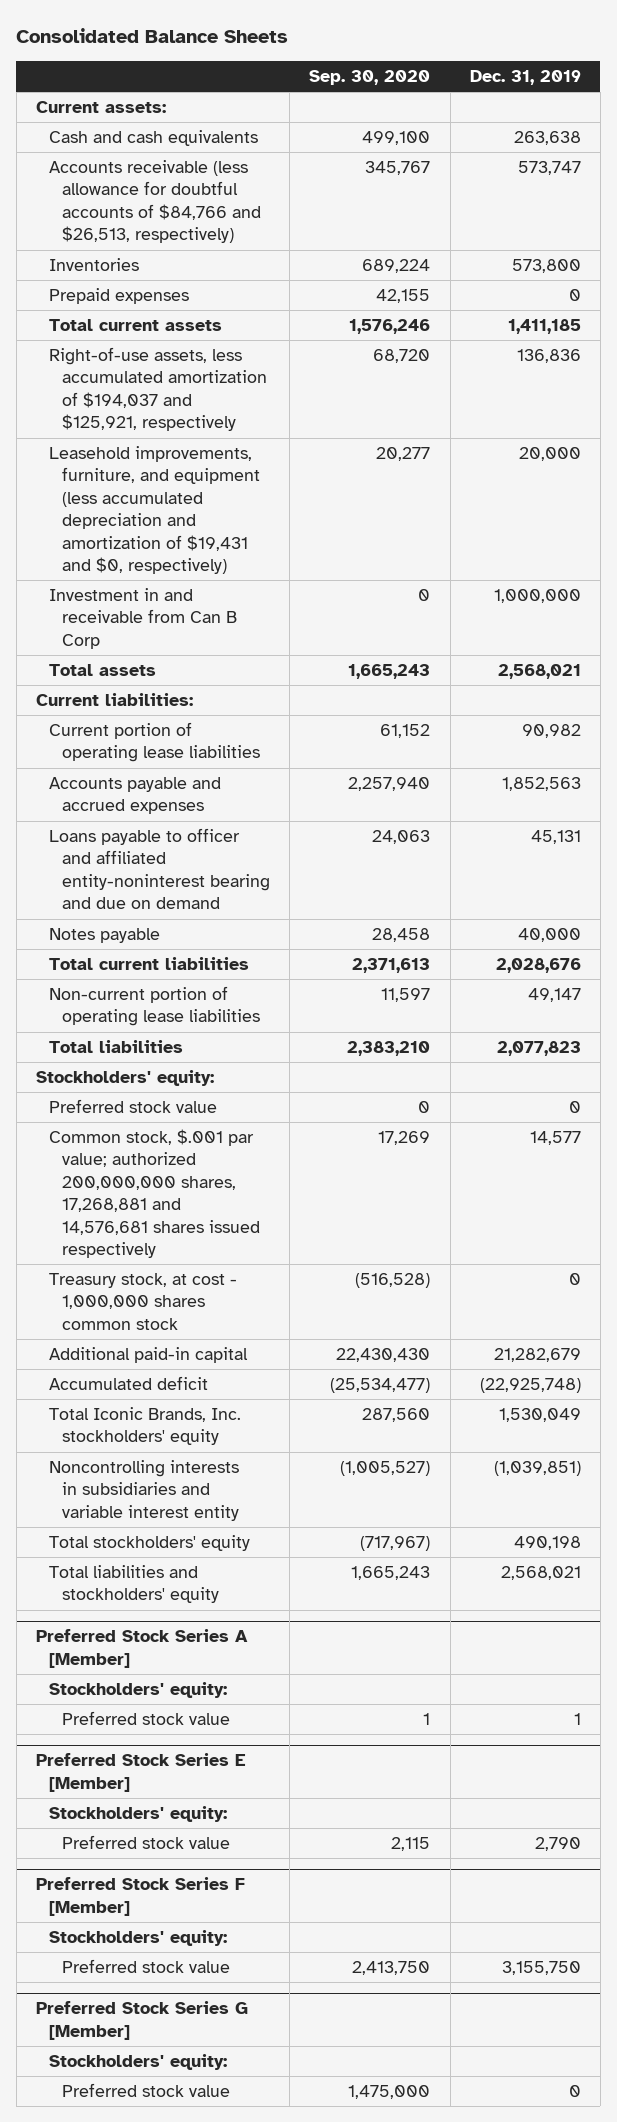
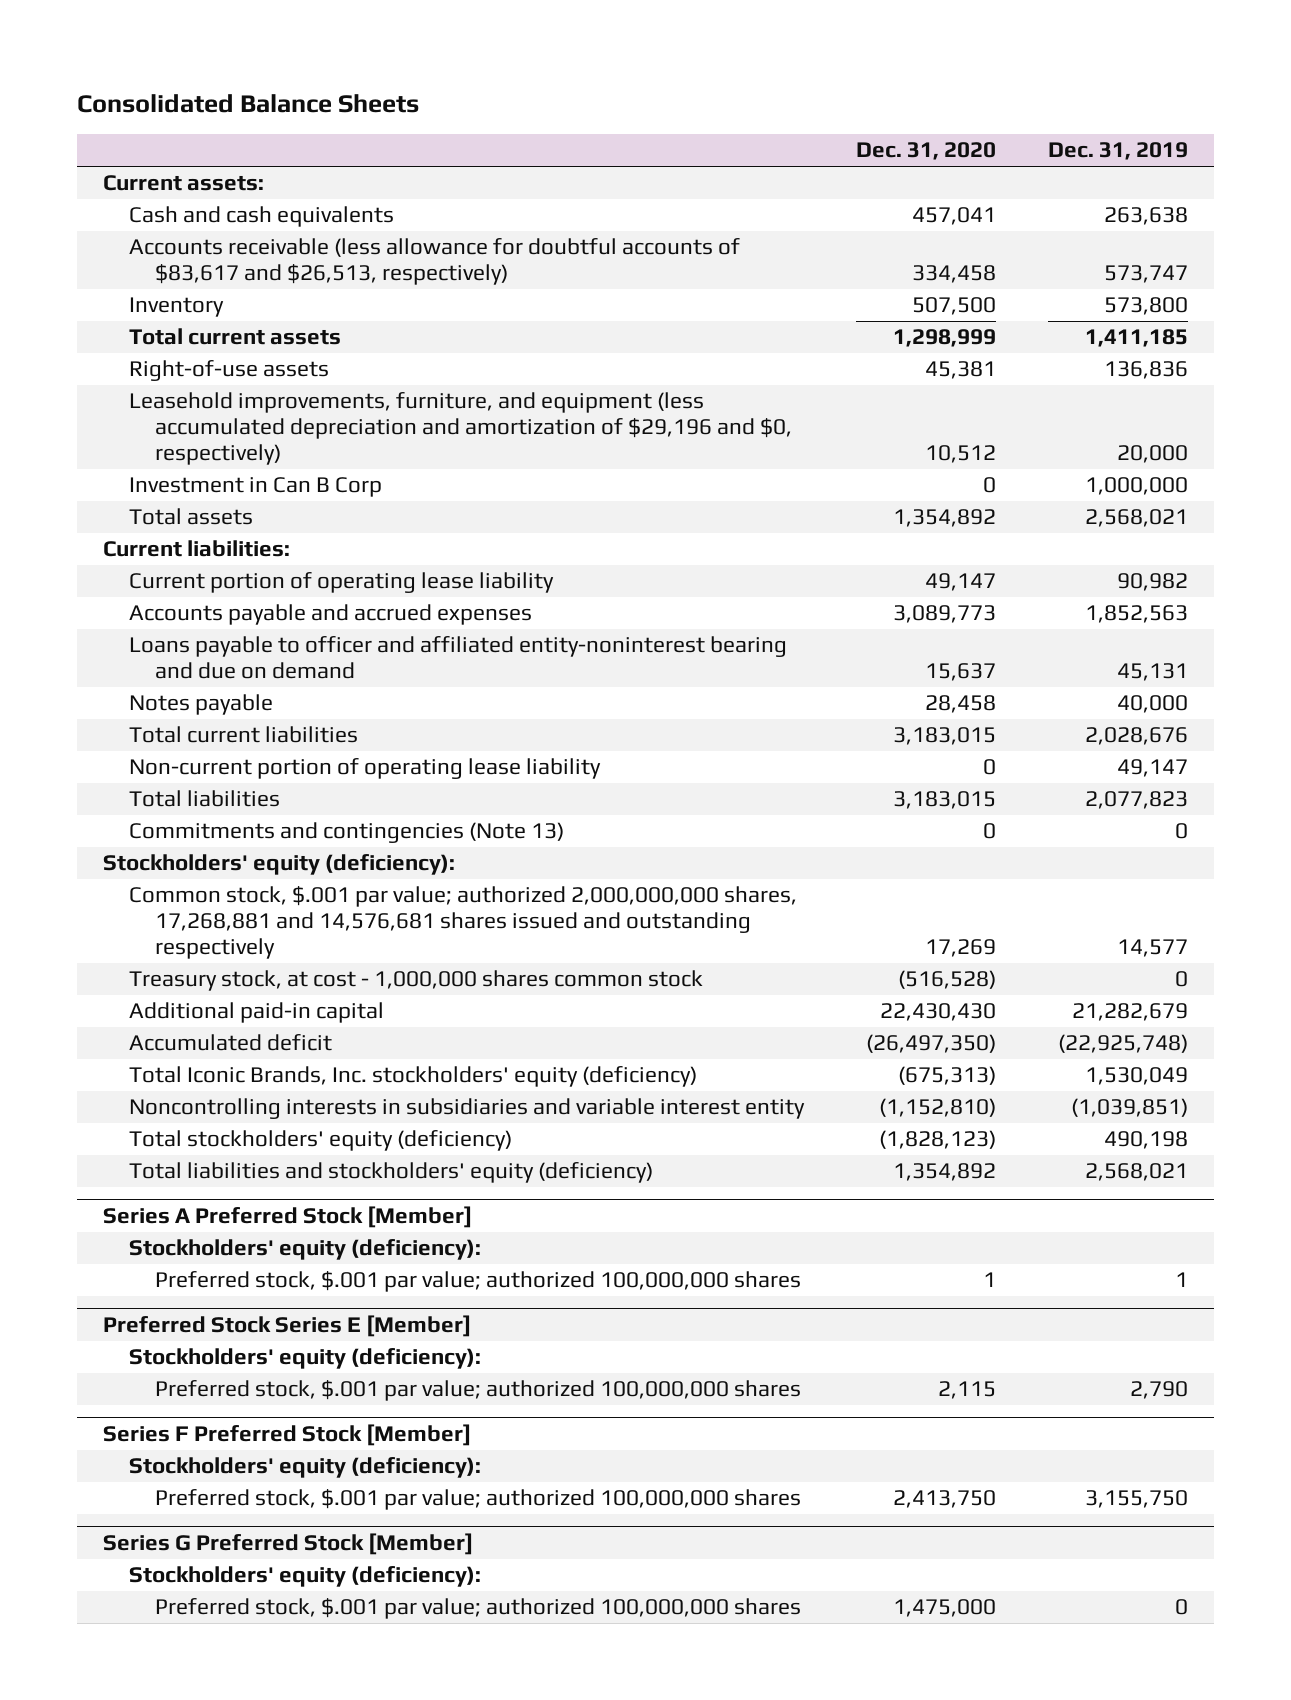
[309,69,431,85] Sep. 30, 2020 -> none
none -> [855,142,996,161] Dec. 31, 2020
[48,288,189,305] Prepaid expenses -> none
[48,160,262,244] Accounts receivable (less allowance for doubtful accounts of $84,766 and $26,513, respectively) -> [129,238,741,286] Accounts receivable (less allowance for doubtful accounts of $83,617 and $26,513, respectively)
[48,258,139,272] Inventories -> [129,297,225,318] Inventory
[48,347,268,432] Right-of-use assets, less accumulated amortization of $194,037 and $125,921, respectively -> [129,360,330,382] Right-of-use assets
[48,446,261,574] Leasehold improvements, furniture, and equipment (less accumulated depreciation and amortization of $19,431 and $0, respectively) -> [129,392,793,465] Leasehold improvements, furniture, and equipment (less accumulated depreciation and amortization of $29,196 and $0, respectively)
[48,588,238,649] Investment in and receivable from Can B Corp -> [129,477,383,498] Investment in Can B Corp
[48,722,261,763] Current portion of operating lease liabilities -> [129,572,555,594] Current portion of operating lease liability
[48,986,261,1027] Non-current portion of operating lease liabilities -> [129,758,602,780] Non-current portion of operating lease liability
[48,1099,217,1114] Preferred stock value -> none
none -> [129,822,565,844] Commitments and contingencies (Note 13)
[35,1070,214,1087] Stockholders' equity: -> [103,854,456,876] Stockholders' equity (deficiency):
[48,1129,261,1258] Common stock, $.001 par value; authorized 200,000,000 shares, 17,268,881 and 14,576,681 shares issued respectively -> [129,886,798,959] Common stock, $.001 par value; authorized 2,000,000,000 shares, 17,268,881 and 14,576,681 shares issued and outstanding respectively
[48,1407,241,1446] Total Iconic Brands, Inc. stockholders' equity -> [129,1066,698,1088] Total Iconic Brands, Inc. stockholders' equity (deficiency)
[48,1535,250,1552] Total stockholders' equity -> [129,1130,513,1152] Total stockholders' equity (deficiency)
[48,1565,220,1604] Total liabilities and stockholders' equity -> [129,1162,654,1184] Total liabilities and stockholders' equity (deficiency)
[35,1629,248,1668] Preferred Stock Series A [Member] -> [103,1206,473,1229] Series A Preferred Stock [Member]
[48,1682,227,1699] Stockholders' equity: -> [129,1239,482,1261] Stockholders' equity (deficiency):
[62,1711,231,1726] Preferred stock value -> [155,1271,802,1293] Preferred stock, $.001 par value; authorized 100,000,000 shares
[48,1806,227,1823] Stockholders' equity: -> [129,1348,482,1370] Stockholders' equity (deficiency):
[62,1835,231,1850] Preferred stock value -> [155,1380,802,1402] Preferred stock, $.001 par value; authorized 100,000,000 shares
[35,1877,245,1916] Preferred Stock Series F [Member] -> [103,1424,472,1447] Series F Preferred Stock [Member]
[48,1930,227,1947] Stockholders' equity: -> [129,1457,482,1479] Stockholders' equity (deficiency):
[62,1959,231,1974] Preferred stock value -> [155,1489,802,1511] Preferred stock, $.001 par value; authorized 100,000,000 shares
[35,2001,248,2040] Preferred Stock Series G [Member] -> [103,1533,474,1556] Series G Preferred Stock [Member]
[48,2054,227,2071] Stockholders' equity: -> [129,1566,482,1588] Stockholders' equity (deficiency):
[62,2083,231,2098] Preferred stock value -> [155,1598,802,1620] Preferred stock, $.001 par value; authorized 100,000,000 shares

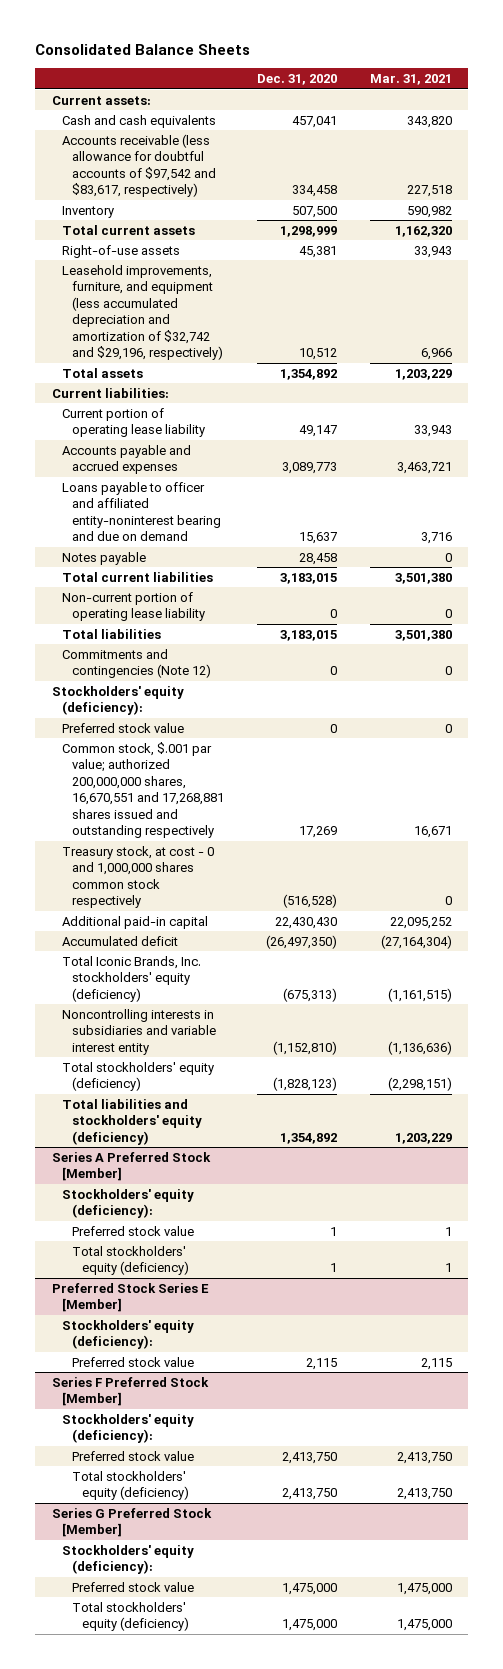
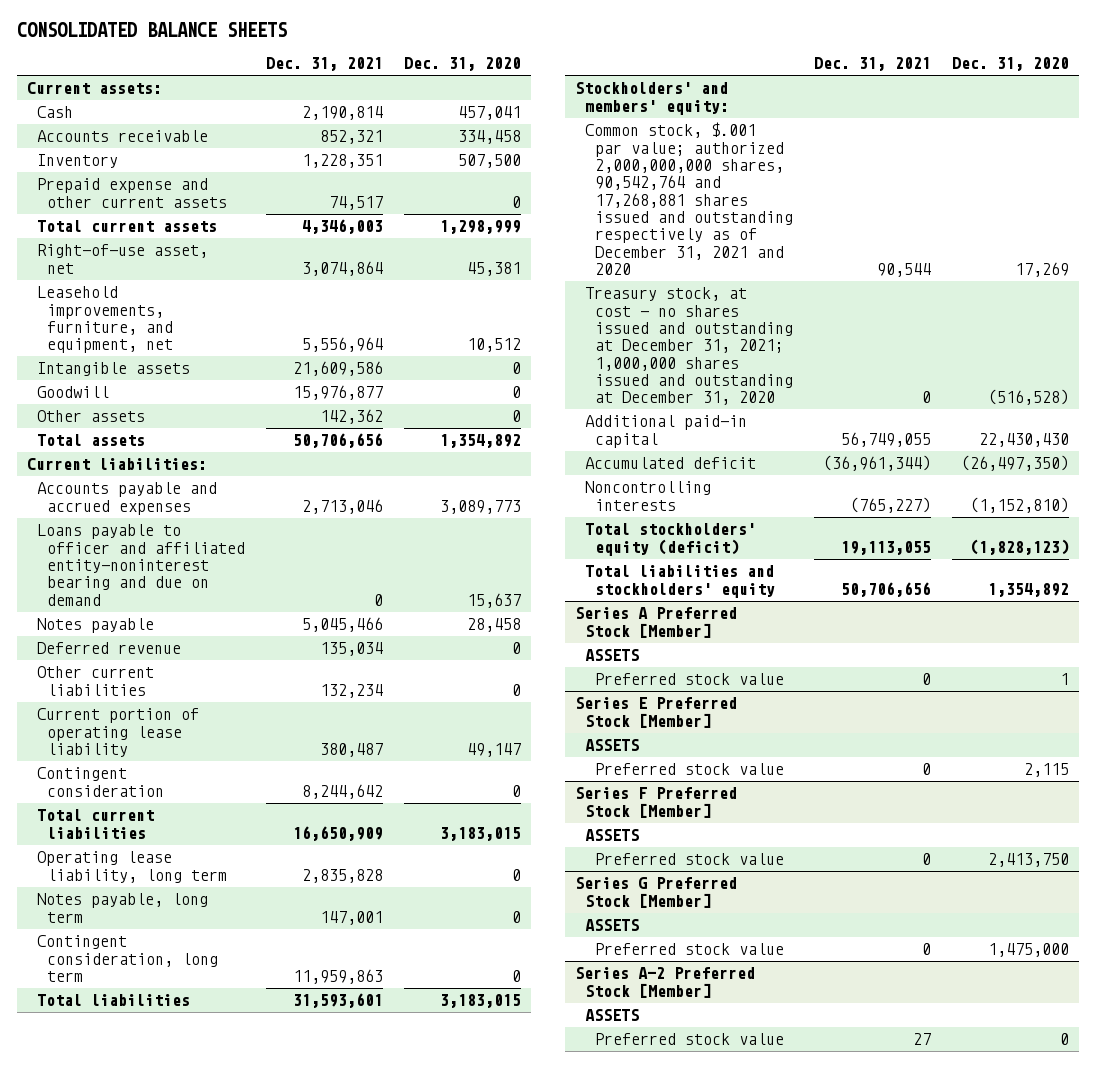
[35,44,251,56] Consolidated Balance Sheets -> [16,22,287,38] CONSOLIDATED BALANCE SHEETS
[369,74,452,86] Mar. 31, 2021 -> none
none -> [265,57,383,72] Dec. 31, 2021
[61,114,216,128] Cash and cash equivalents -> [37,106,74,119] Cash
[61,133,216,198] Accounts receivable (less allowance for doubtful accounts of $97,542 and $83,617, respectively) -> [37,130,209,143] Accounts receivable
none -> [37,178,228,208] Prepaid expense and other current assets
[61,244,180,258] Right-of-use assets -> [37,244,209,274] Right-of-use asset, net
[61,264,223,361] Leasehold improvements, furniture, and equipment (less accumulated depreciation and amortization of $32,742 and $29,196, respectively) -> [37,286,174,354] Leasehold improvements, furniture, and equipment, net
none -> [37,362,191,377] Intangible assets
none -> [37,386,110,399] Goodwill
none -> [37,410,146,423] Other assets
none -> [37,642,182,655] Deferred revenue
none -> [37,666,155,696] Other current liabilities
[61,407,205,438] Current portion of operating lease liability -> [37,708,200,758] Current portion of operating lease liability
none -> [37,767,165,797] Contingent consideration
[61,591,205,622] Non-current portion of operating lease liability -> [37,851,228,883] Operating lease liability, long term
none -> [37,893,209,923] Notes payable, long term
none -> [37,935,219,983] Contingent consideration, long term
[61,648,211,679] Commitments and contingencies (Note 12) -> none
[61,722,184,733] Preferred stock value -> none
[51,685,184,716] Stockholders' equity (deficiency): -> [575,82,730,115] Stockholders' and members' equity:
[61,741,224,839] Common stock, $.001 par value; authorized 200,000,000 shares, 16,670,551 and 17,268,881 shares issued and outstanding respectively -> [585,122,794,276] Common stock, $.001 par value; authorized 2,000,000,000 shares, 90,542,764 and 17,268,881 shares issued and outstanding respectively as of December 31, 2021 and 2020
[61,845,214,909] Treasury stock, at cost - 0 and 1,000,000 shares common stock respectively -> [585,287,794,406] Treasury stock, at cost - no shares issued and outstanding at December 31, 2021; 1,000,000 shares issued and outstanding at December 31, 2020
[61,955,201,1002] Total Iconic Brands, Inc. stockholders' equity (deficiency) -> none
[61,1008,216,1055] Noncontrolling interests in subsidiaries and variable interest entity -> [585,481,712,511] Noncontrolling interests
[61,1061,214,1092] Total stockholders' equity (deficiency) -> [585,523,757,556] Total stockholders' equity (deficit)
[61,1098,202,1145] Total liabilities and stockholders' equity (deficiency) -> [585,565,776,598] Total liabilities and stockholders' equity
[61,1188,194,1219] Stockholders' equity (deficiency): -> none
none -> [585,649,640,662] ASSETS
[71,1245,190,1276] Total stockholders' equity (deficiency) -> none
[61,1319,194,1350] Stockholders' equity (deficiency): -> none
[51,1282,209,1313] Preferred Stock Series E [Member] -> [575,697,738,728] Series E Preferred Stock [Member]
none -> [585,739,640,752] ASSETS
[61,1413,194,1444] Stockholders' equity (deficiency): -> none
none -> [585,829,640,842] ASSETS
[71,1470,190,1501] Total stockholders' equity (deficiency) -> none
[61,1544,194,1575] Stockholders' equity (deficiency): -> none
none -> [585,919,640,932] ASSETS
[71,1601,190,1632] Total stockholders' equity (deficiency) -> none
none -> [575,967,756,998] Series A-2 Preferred Stock [Member]
none -> [585,1009,640,1022] ASSETS
none -> [595,1033,785,1046] Preferred stock value

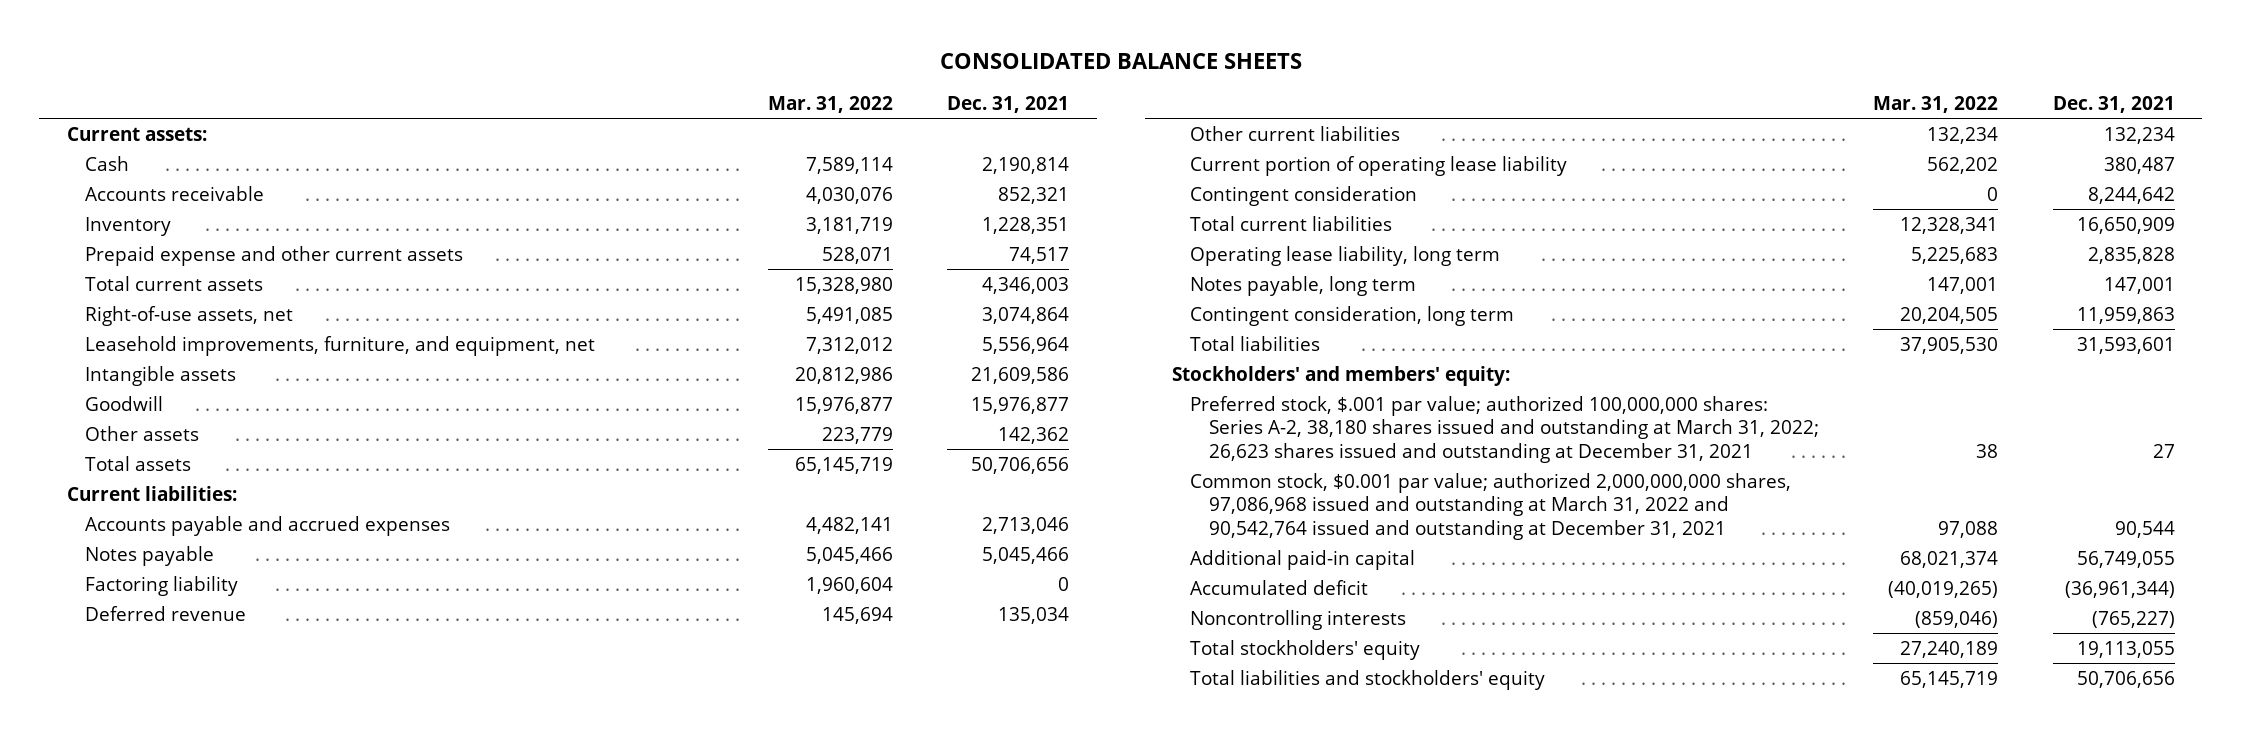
[403,57,521,72] Dec. 31, 2020 -> none
none -> [767,95,893,113] Mar. 31, 2022
[37,244,209,274] Right-of-use asset, net -> [84,305,293,326] Right-of-use assets, net
[37,524,246,606] Loans payable to officer and affiliated entity-noninterest bearing and due on demand -> none
none -> [84,575,238,596] Factoring liability
[585,287,794,406] Treasury stock, at cost - no shares issued and outstanding at December 31, 2021; 1,000,000 shares issued and outstanding at December 31, 2020 -> none
none -> [1190,395,1819,463] Preferred stock, $.001 par value; authorized 100,000,000 shares: Series A-2, 38,180 shares issued and outstanding at March 31, 2022; 26,623 shares issued and outstanding at December 31, 2021
[585,122,794,276] Common stock, $.001 par value; authorized 2,000,000,000 shares, 90,542,764 and 17,268,881 shares issued and outstanding respectively as of December 31, 2021 and 2020 -> [1190,472,1792,540] Common stock, $0.001 par value; authorized 2,000,000,000 shares, 97,086,968 issued and outstanding at March 31, 2022 and 90,542,764 issued and outstanding at December 31, 2021
[585,523,757,556] Total stockholders' equity (deficit) -> [1190,639,1421,660] Total stockholders' equity
[575,607,738,638] Series A Preferred Stock [Member] -> none
[585,649,640,662] ASSETS -> none
[595,673,785,686] Preferred stock value -> none
[575,697,738,728] Series E Preferred Stock [Member] -> none
[585,739,640,752] ASSETS -> none
[595,763,785,776] Preferred stock value -> none
[575,787,738,818] Series F Preferred Stock [Member] -> none
[585,829,640,842] ASSETS -> none
[595,853,785,866] Preferred stock value -> none
[575,877,738,908] Series G Preferred Stock [Member] -> none
[585,919,640,932] ASSETS -> none
[595,943,785,956] Preferred stock value -> none
[575,967,756,998] Series A-2 Preferred Stock [Member] -> none
[585,1009,640,1022] ASSETS -> none
[595,1033,785,1046] Preferred stock value -> none

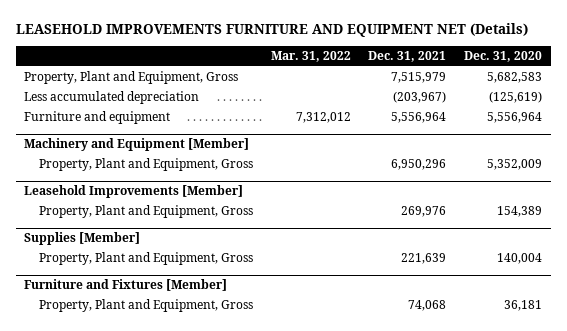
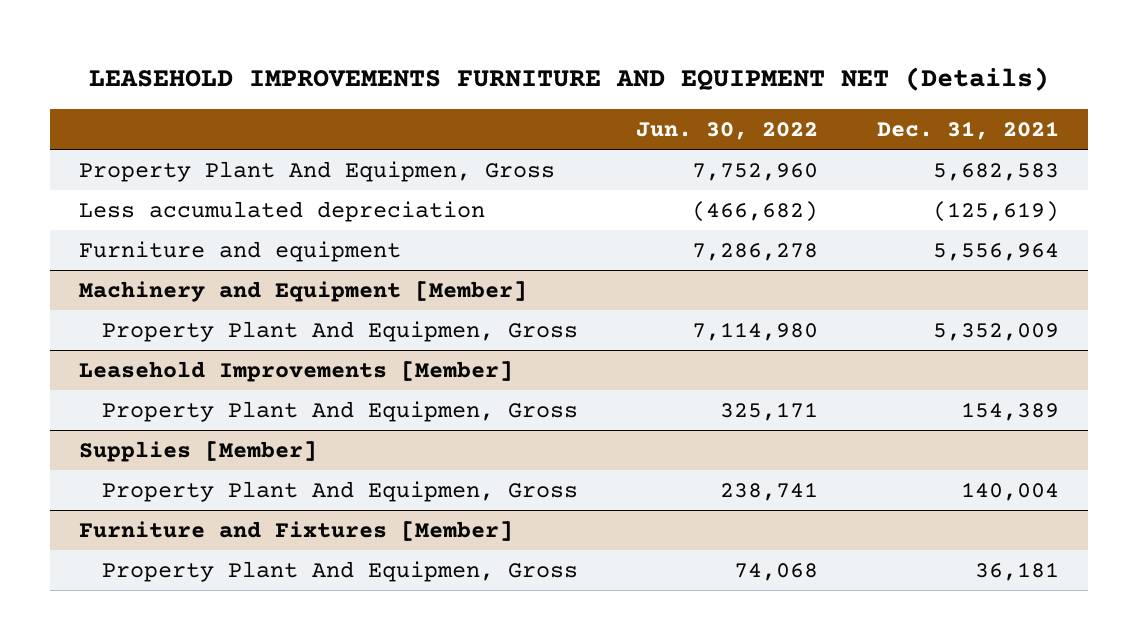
[270,51,351,63] Mar. 31, 2022 -> none
[464,51,543,63] Dec. 31, 2020 -> none
none -> [636,122,819,141] Jun. 30, 2022
[24,71,239,85] Property, Plant and Equipment, Gross -> [78,160,555,182] Property Plant And Equipmen, Gross
[391,72,447,84] 7,515,979 -> [932,162,1059,181] 5,682,583
[393,91,447,104] (203,967) -> [932,200,1059,222] (125,619)
[39,158,254,172] Property, Plant and Equipment, Gross -> [101,320,578,342] Property Plant And Equipmen, Gross
[391,159,447,171] 6,950,296 -> [932,322,1059,341] 5,352,009
[39,205,254,219] Property, Plant and Equipment, Gross -> [101,400,578,422] Property Plant And Equipmen, Gross
[401,206,447,218] 269,976 -> [960,401,1059,421] 154,389
[39,252,254,266] Property, Plant and Equipment, Gross -> [101,480,578,502] Property Plant And Equipmen, Gross
[401,253,447,265] 221,639 -> [960,481,1059,501] 140,004
[39,299,254,313] Property, Plant and Equipment, Gross -> [101,560,578,582] Property Plant And Equipmen, Gross
[408,300,447,312] 74,068 -> [974,561,1059,581] 36,181

